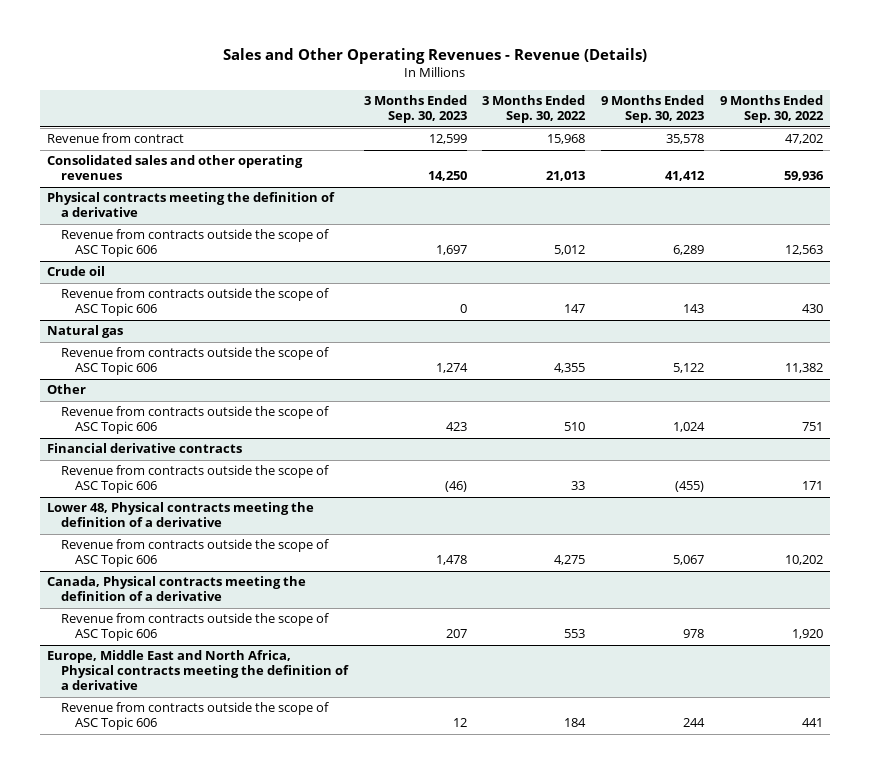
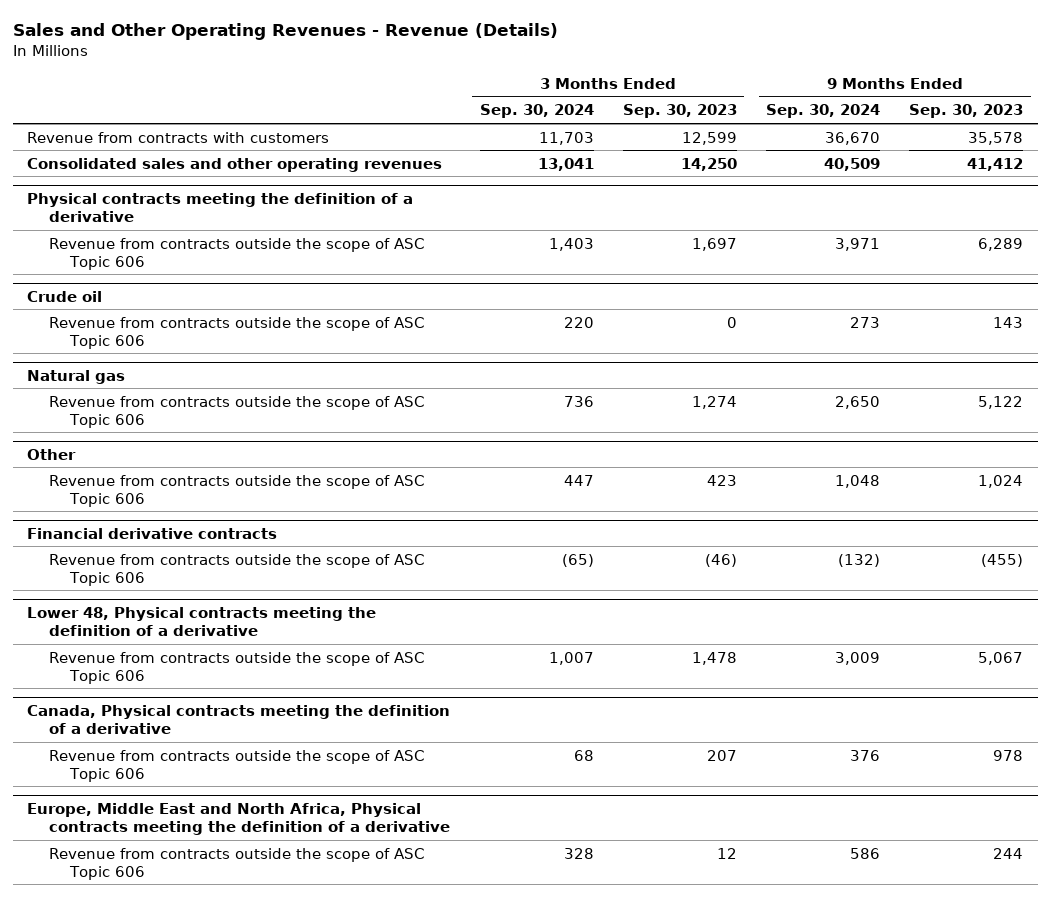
[482,95,587,124] 3 Months Ended Sep. 30, 2022 -> none
[719,95,824,124] 9 Months Ended Sep. 30, 2022 -> none
none -> [479,104,594,119] Sep. 30, 2024
none -> [766,104,881,119] Sep. 30, 2024
[47,133,185,144] Revenue from contract -> [27,131,330,143] Revenue from contracts with customers

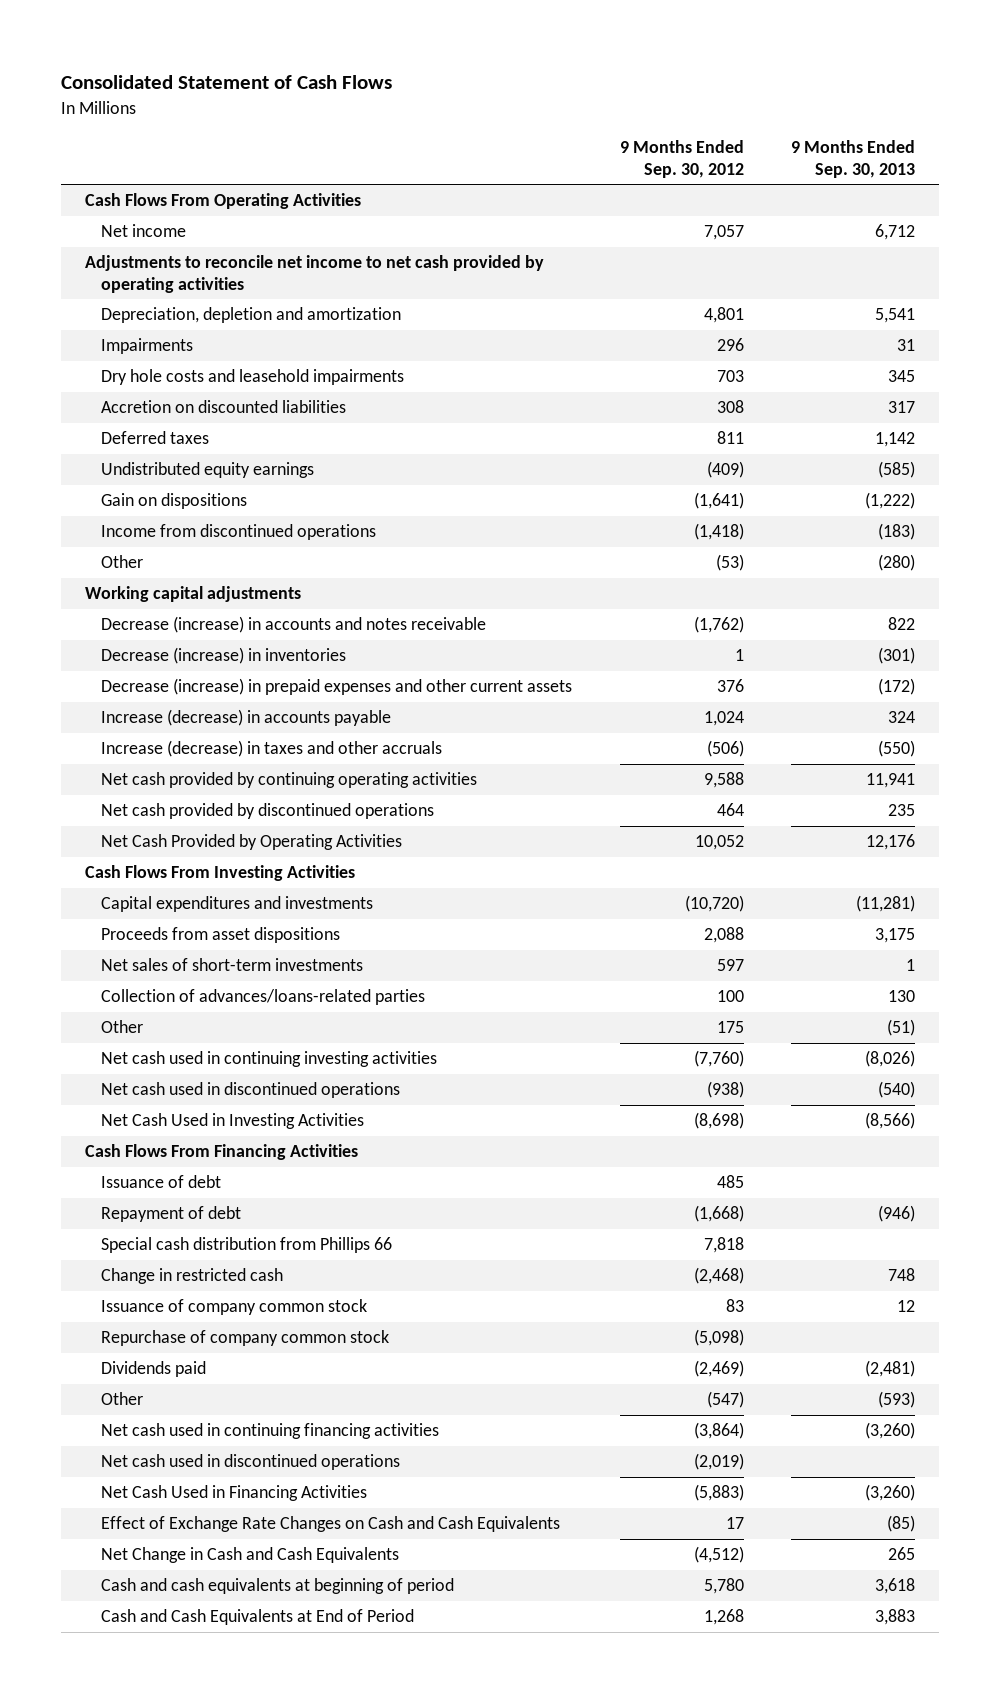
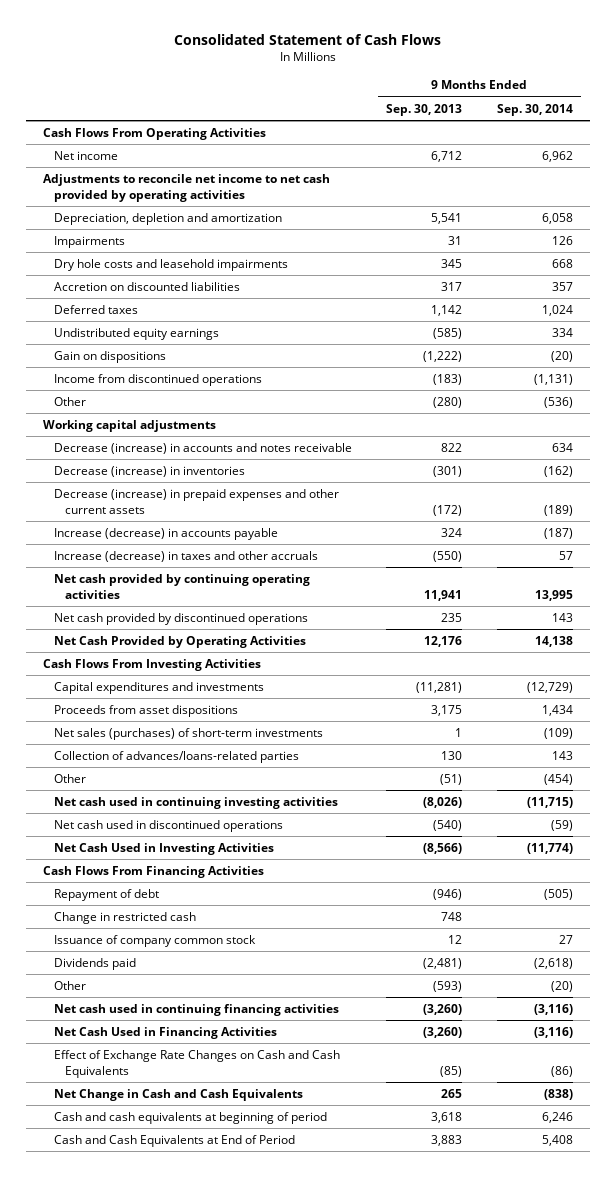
[619,140,744,178] 9 Months Ended Sep. 30, 2012 -> none
none -> [496,103,573,116] Sep. 30, 2014
[101,958,364,972] Net sales of short-term investments -> [53,728,323,741] Net sales (purchases) of short-term investments
[101,1175,222,1189] Issuance of debt -> none
[101,1237,393,1254] Special cash distribution from Phillips 66 -> none
[101,1330,390,1347] Repurchase of company common stock -> none
[101,1454,401,1471] Net cash used in discontinued operations -> none

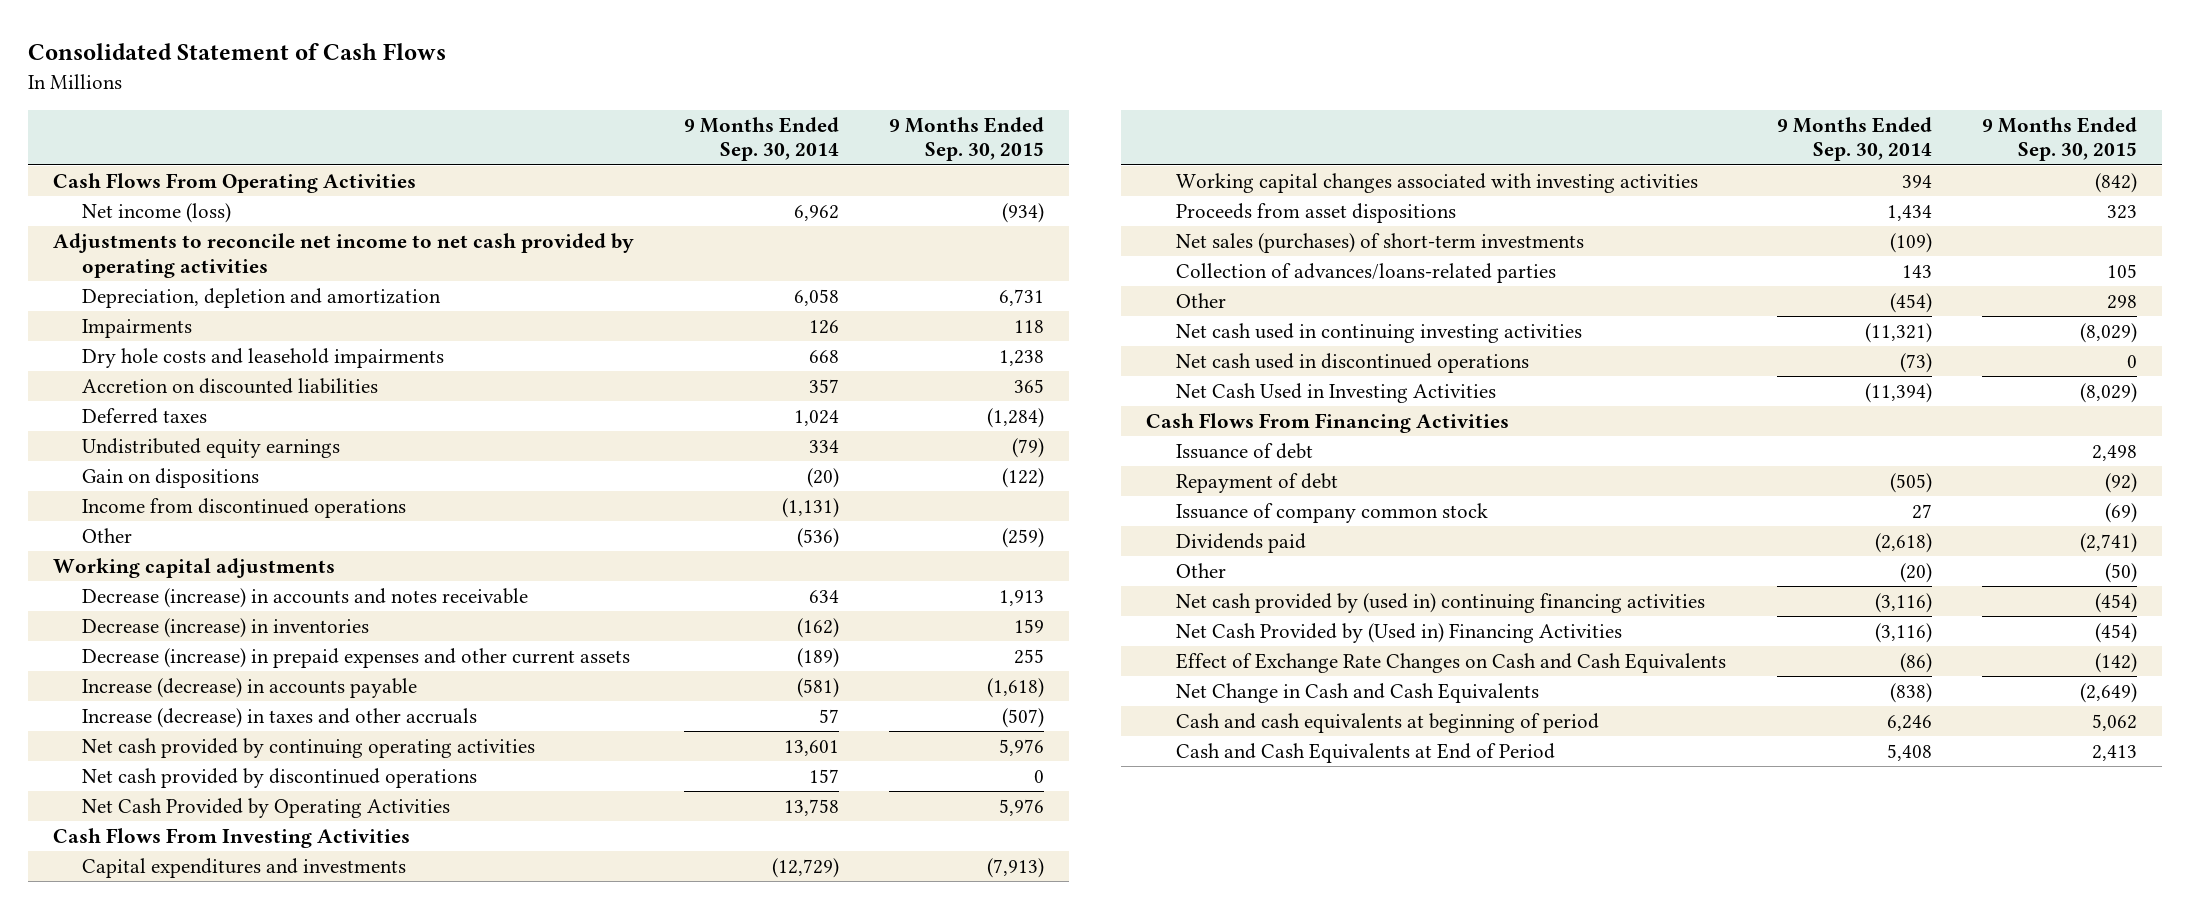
[386,103,463,116] Sep. 30, 2013 -> none
none -> [888,116,1044,162] 9 Months Ended Sep. 30, 2015
[53,151,118,161] Net income -> [82,203,232,224] Net income (loss)
[543,528,573,540] (187) -> [796,678,839,699] (581)
[534,589,573,601] 13,995 -> [783,740,839,757] 13,601
[551,613,573,623] 143 -> [808,769,839,784] 157
[534,636,573,648] 14,138 -> [783,799,839,817] 13,758
none -> [1175,173,1698,194] Working capital changes associated with investing activities
[526,797,573,809] (11,715) -> [1865,323,1933,344] (11,321)
[550,820,573,832] (59) -> [1900,353,1933,374] (73)
[526,843,573,855] (11,774) -> [1865,383,1933,404] (11,394)
none -> [1175,443,1313,460] Issuance of debt
[53,912,196,925] Change in restricted cash -> none
[53,1004,339,1017] Net cash used in continuing financing activities -> [1175,593,1705,614] Net cash provided by (used in) continuing financing activities
[53,1027,277,1040] Net Cash Used in Financing Activities -> [1175,623,1622,644] Net Cash Provided by (Used in) Financing Activities

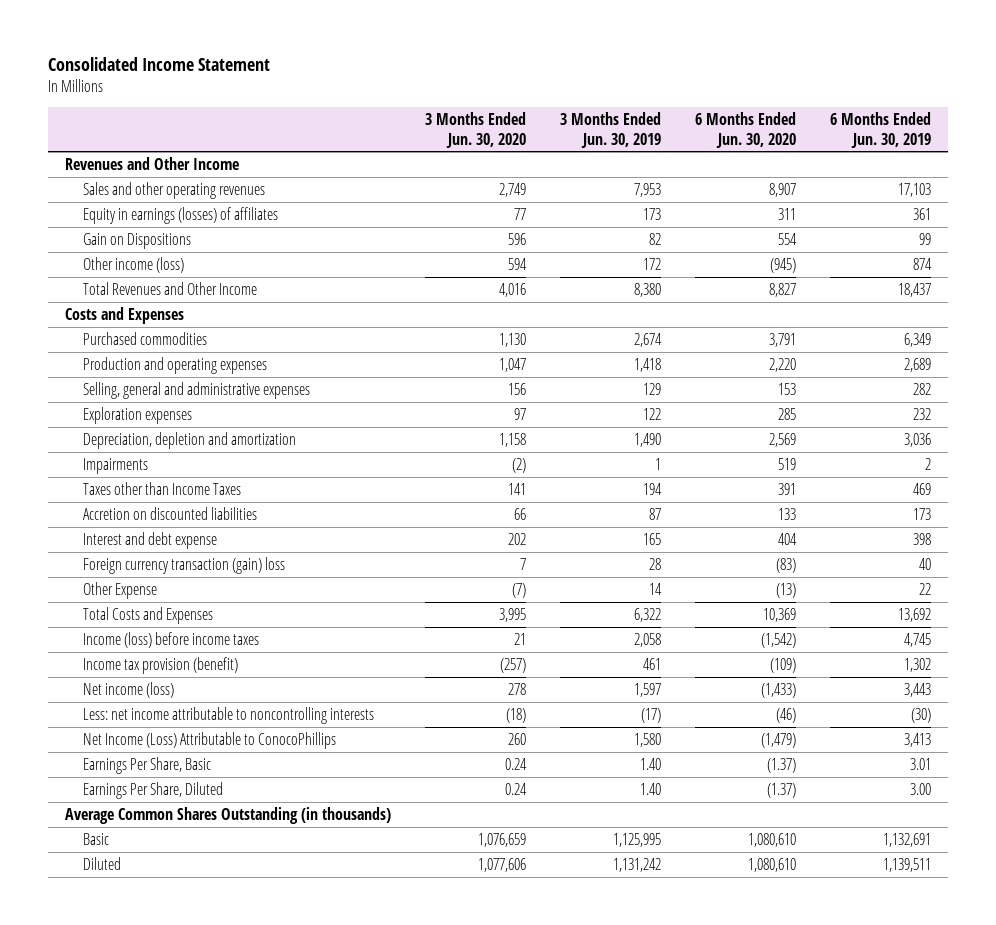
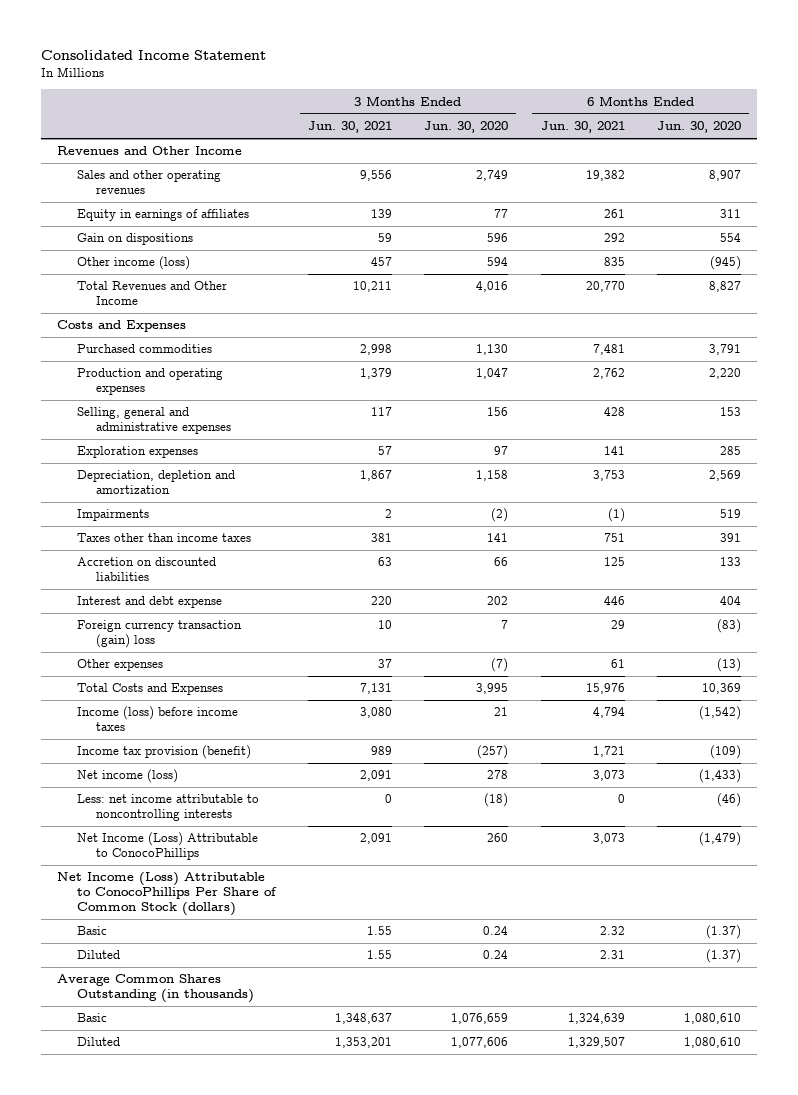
[559,111,661,148] 3 Months Ended Jun. 30, 2019 -> none
[829,111,931,148] 6 Months Ended Jun. 30, 2019 -> none
none -> [307,121,392,134] Jun. 30, 2021
none -> [540,121,625,134] Jun. 30, 2021
[83,206,279,224] Equity in earnings (losses) of affiliates -> [76,209,249,222] Equity in earnings of affiliates
[83,232,192,249] Gain on Dispositions -> [76,233,193,246] Gain on dispositions
[83,481,242,495] Taxes other than Income Taxes -> [76,533,251,543] Taxes other than income taxes
[83,581,158,599] Other Expense -> [76,659,163,672] Other expenses
none -> [57,872,277,917] Net Income (Loss) Attributable to ConocoPhillips Per Share of Common Stock (dollars)
[83,756,212,774] Earnings Per Share, Basic -> [76,926,107,936] Basic
[83,781,224,799] Earnings Per Share, Diluted -> [76,950,120,960] Diluted

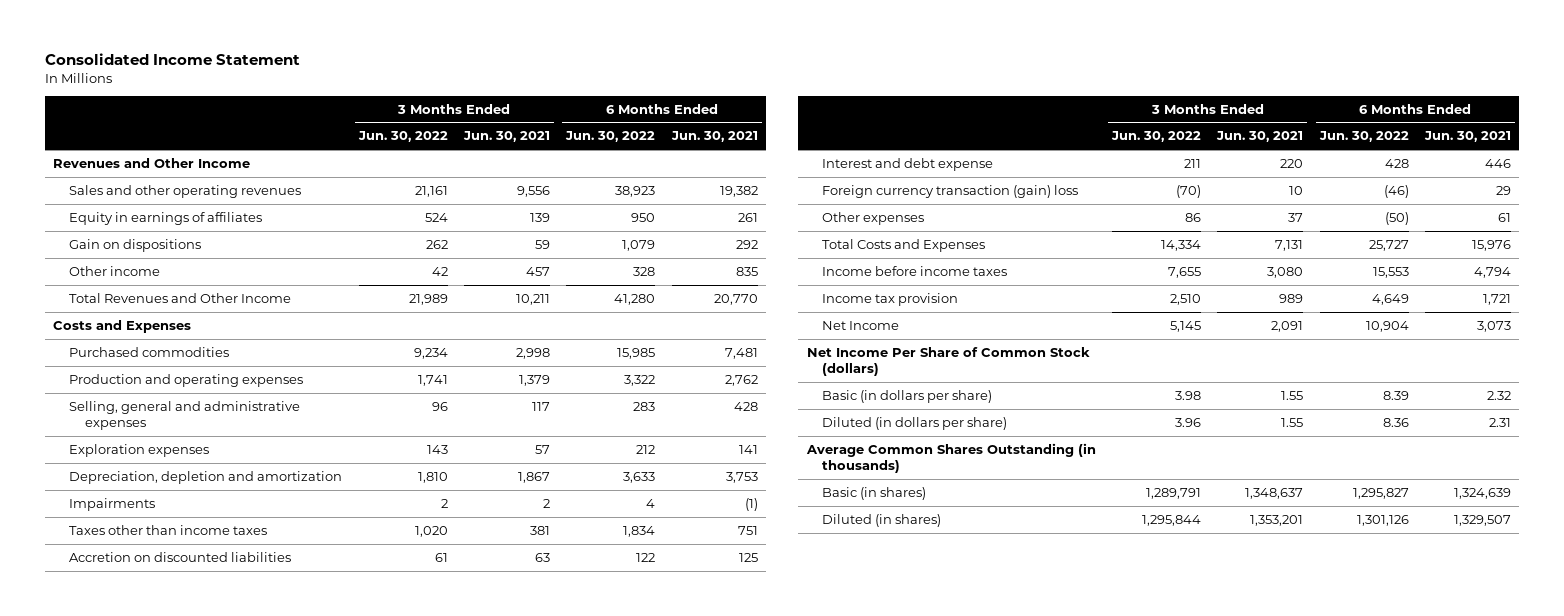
[424,121,509,134] Jun. 30, 2020 -> none
[656,121,741,134] Jun. 30, 2020 -> none
none -> [357,131,448,143] Jun. 30, 2022
none -> [565,131,656,143] Jun. 30, 2022
[76,256,190,271] Other income (loss) -> [68,265,160,276] Other income
[76,769,178,784] Net income (loss) -> none
[76,794,259,822] Less: net income attributable to noncontrolling interests -> none
[76,706,238,732] Income (loss) before income taxes -> [822,265,1008,276] Income before income taxes
[76,745,251,760] Income tax provision (benefit) -> [822,292,959,306] Income tax provision
[76,832,258,861] Net Income (Loss) Attributable to ConocoPhillips -> [822,320,900,330] Net Income
[57,872,277,917] Net Income (Loss) Attributable to ConocoPhillips Per Share of Common Stock (dollars) -> [806,346,1090,377] Net Income Per Share of Common Stock (dollars)
[76,926,107,936] Basic -> [822,389,993,403] Basic (in dollars per share)
[76,950,120,960] Diluted -> [822,416,1008,430] Diluted (in dollars per share)
[76,1013,107,1023] Basic -> [822,486,927,500] Basic (in shares)
[76,1037,120,1047] Diluted -> [822,513,942,527] Diluted (in shares)

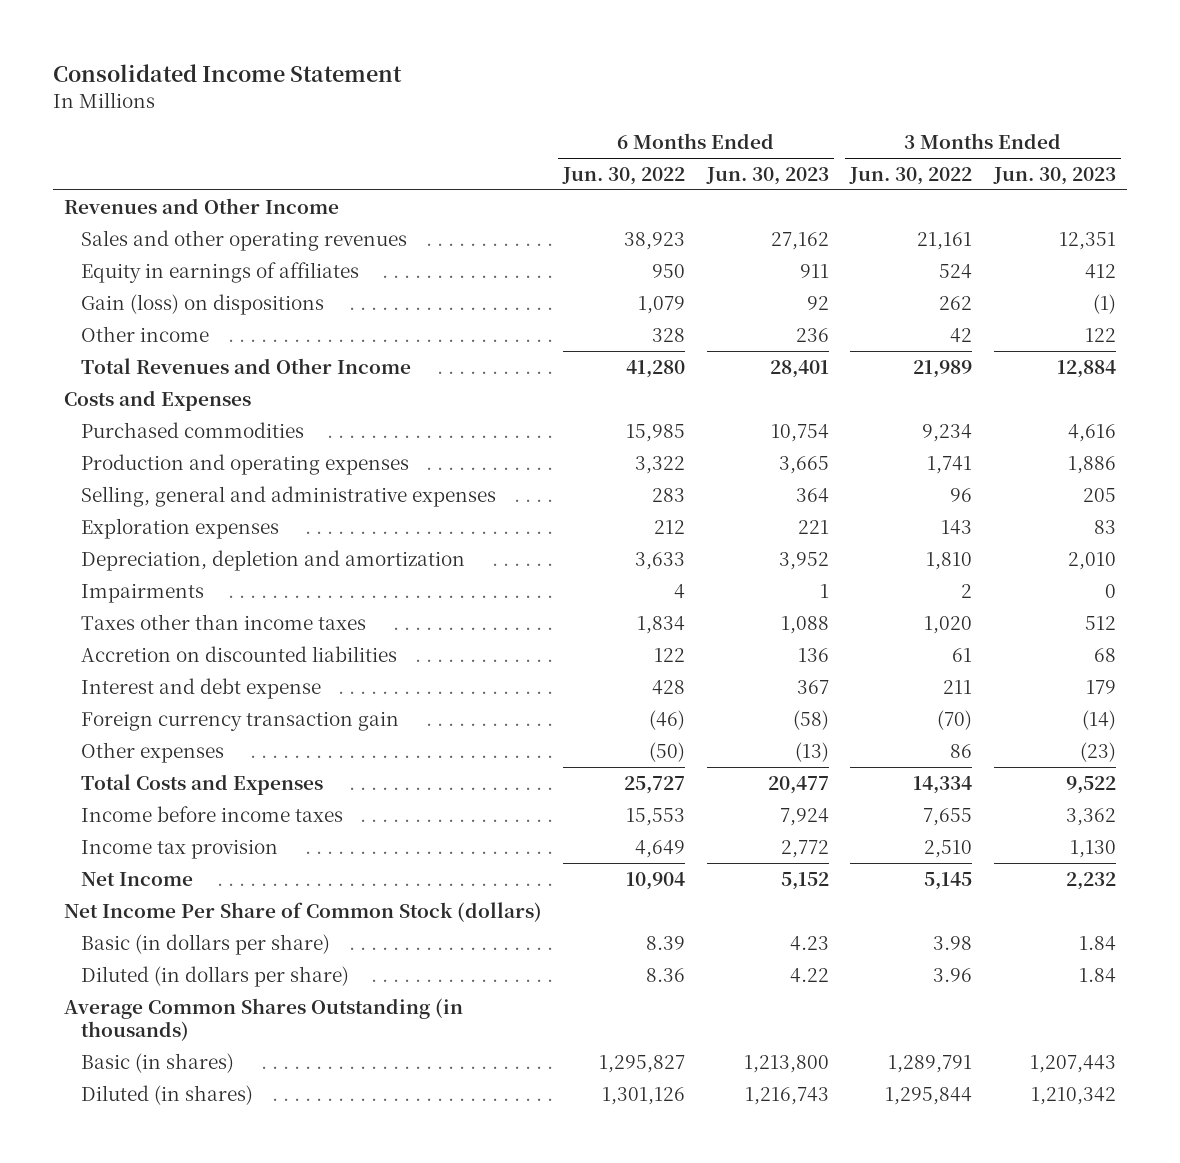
[462,131,550,143] Jun. 30, 2021 -> none
[670,131,758,143] Jun. 30, 2021 -> none
none -> [705,166,829,185] Jun. 30, 2023
none -> [992,166,1116,185] Jun. 30, 2023
[68,238,201,252] Gain on dispositions -> [80,293,324,315] Gain (loss) on dispositions
[822,184,1079,198] Foreign currency transaction (gain) loss -> [80,710,399,731] Foreign currency transaction gain

